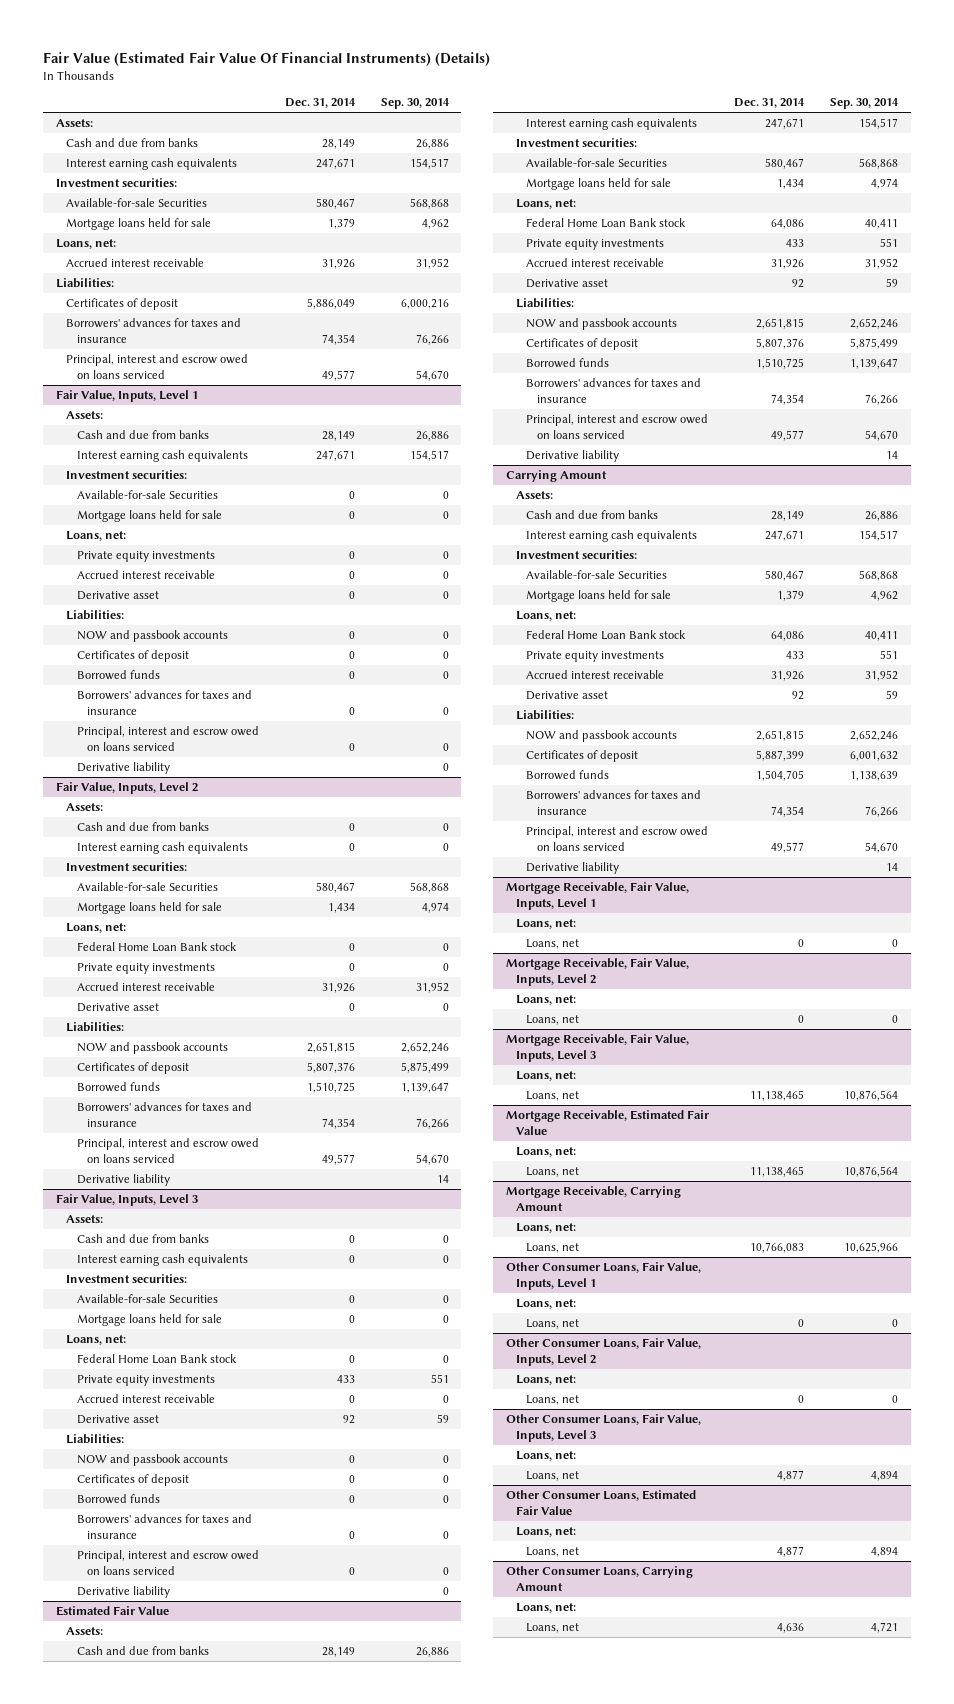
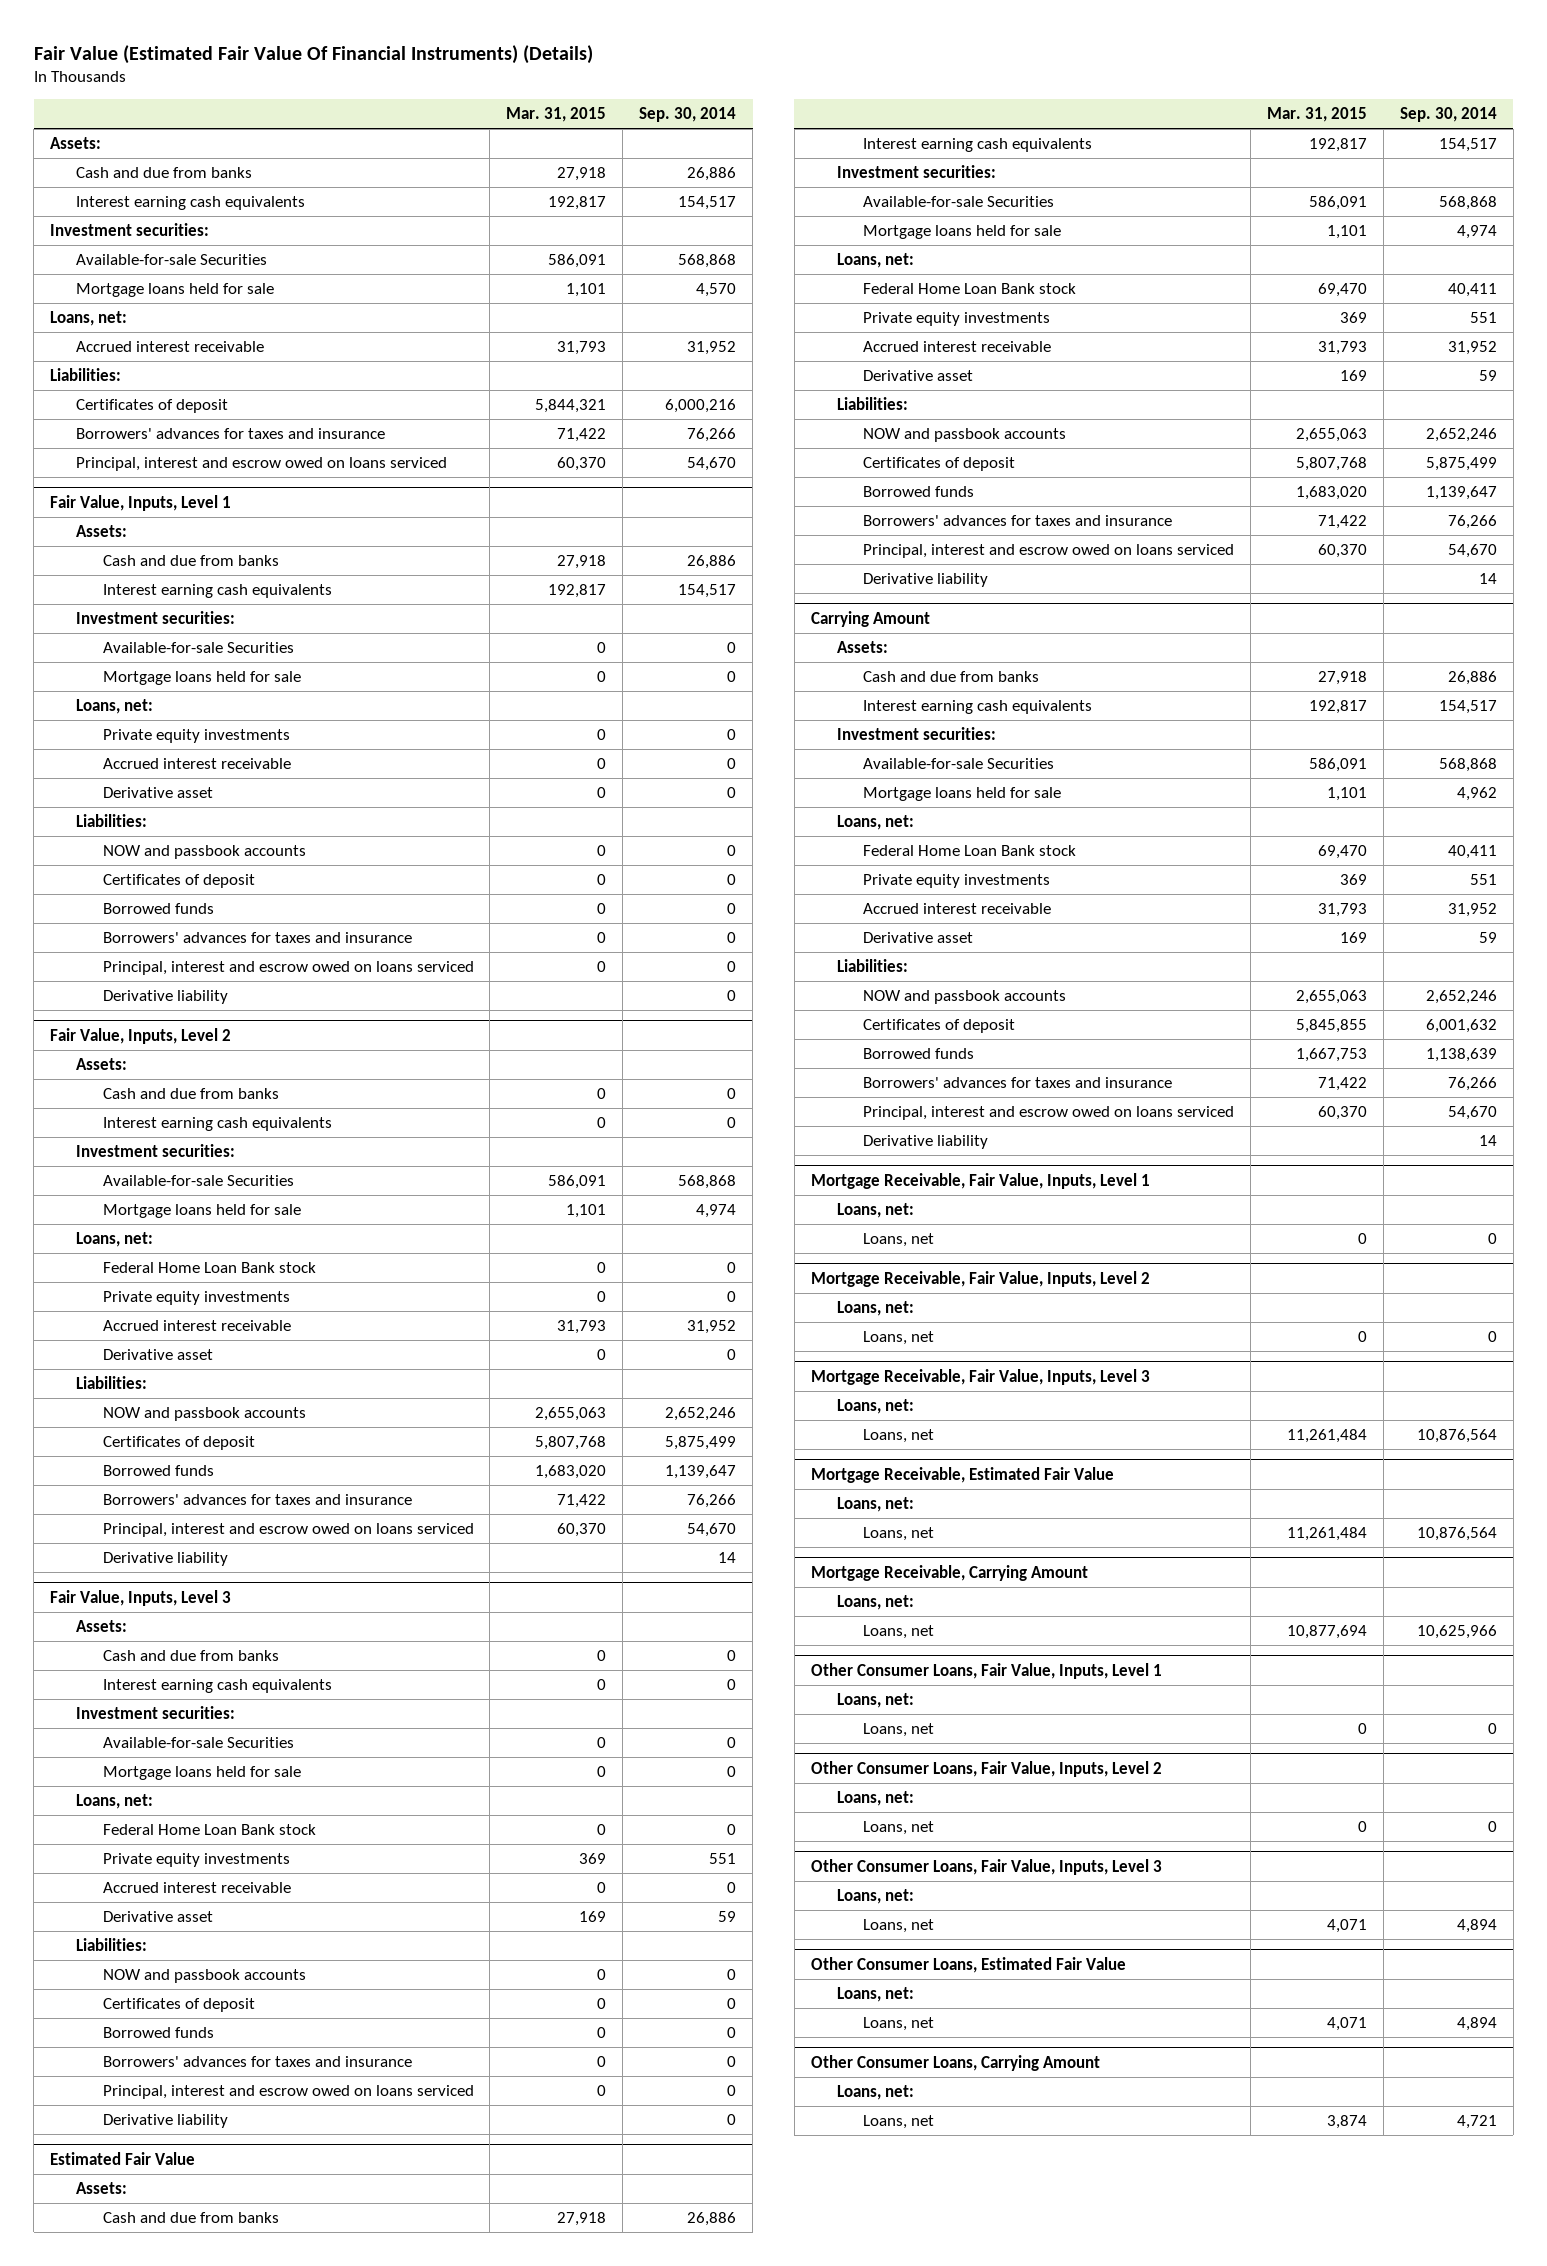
[284,98,356,109] Dec. 31, 2014 -> none
none -> [506,107,607,123] Mar. 31, 2015
[421,219,449,230] 4,962 -> [696,283,737,298] 4,570

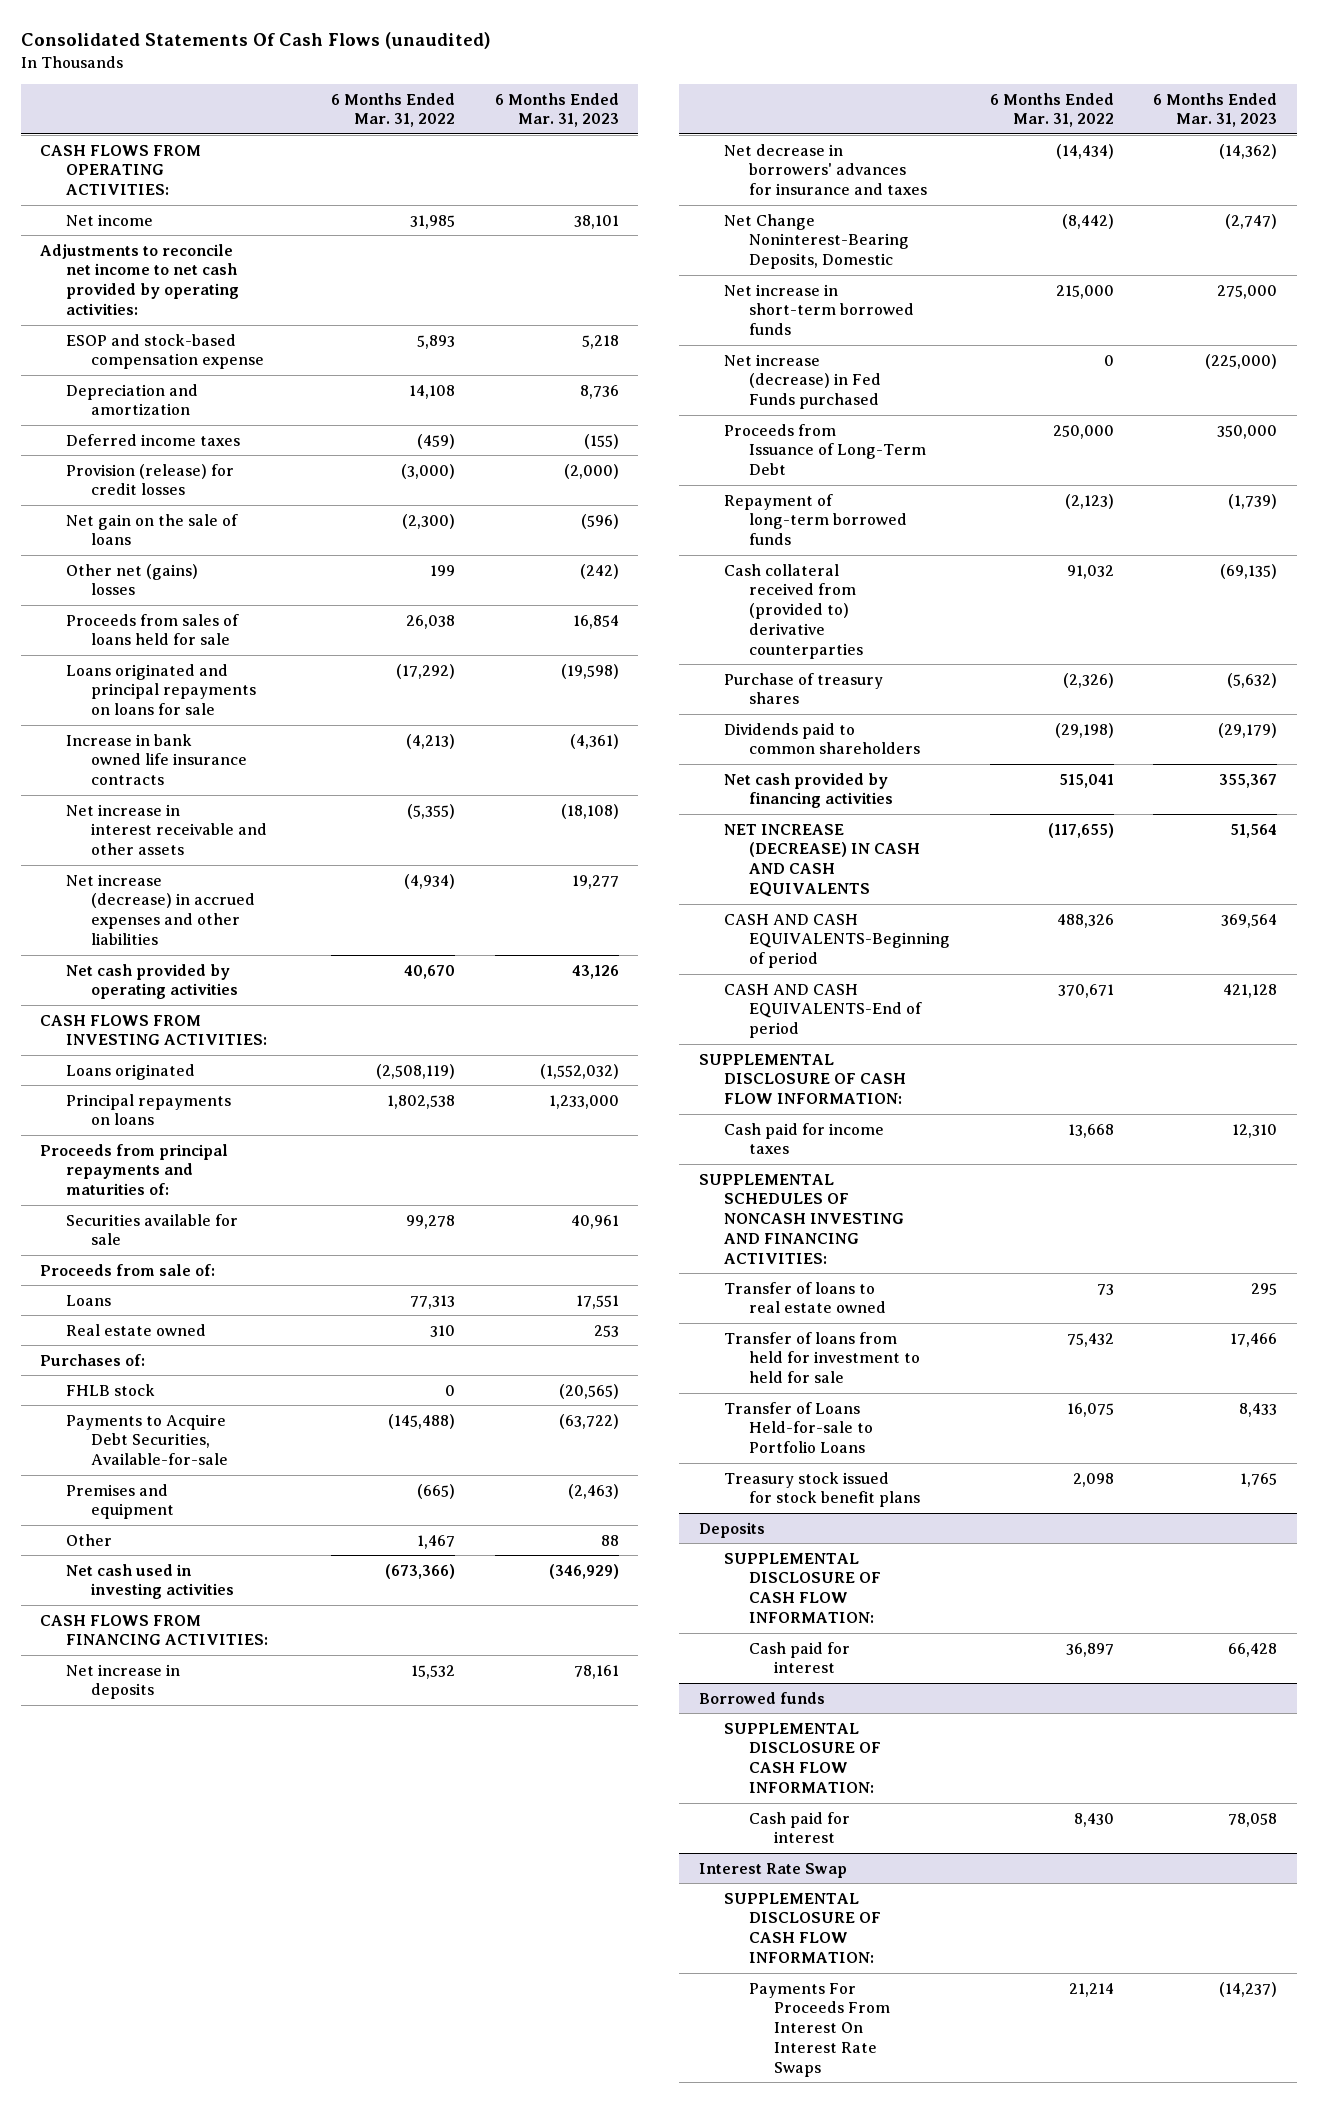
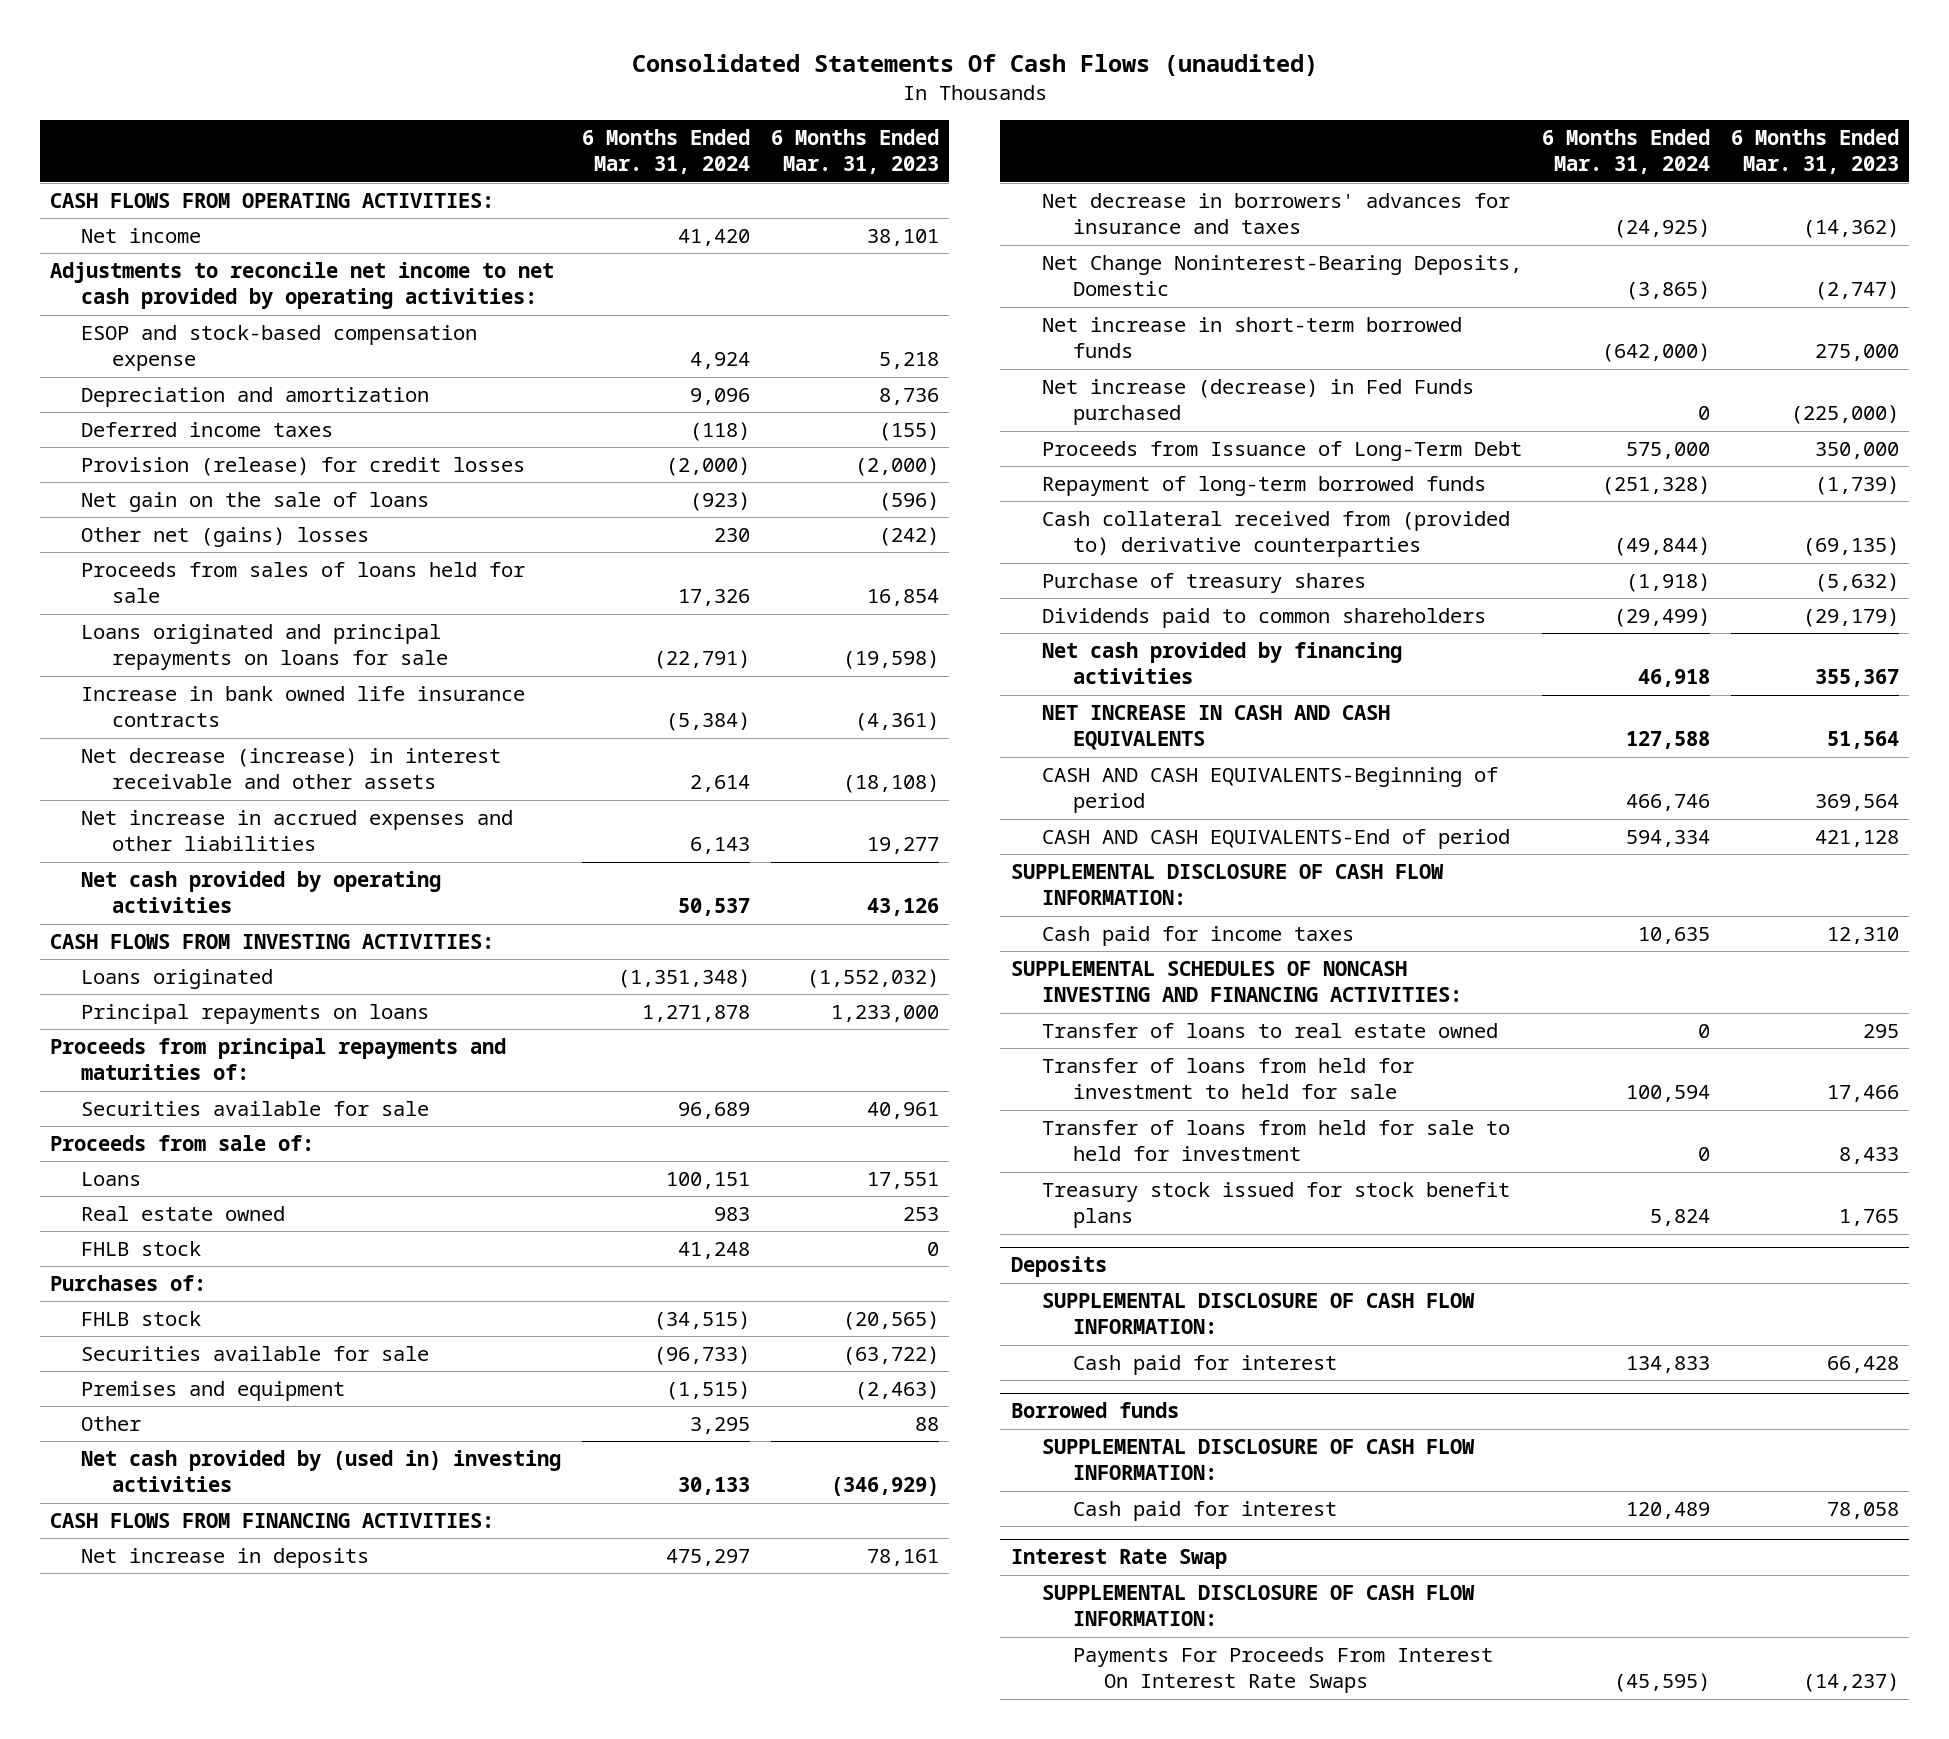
[331,92,456,128] 6 Months Ended Mar. 31, 2022 -> none
none -> [581,129,750,175] 6 Months Ended Mar. 31, 2024
[65,803,267,856] Net increase in interest receivable and other assets -> [81,748,502,790] Net decrease (increase) in interest receivable and other assets
[65,873,255,946] Net increase (decrease) in accrued expenses and other liabilities -> [81,810,514,852] Net increase in accrued expenses and other liabilities
none -> [81,1241,202,1257] FHLB stock
[65,1413,228,1466] Payments to Acquire Debt Securities, Available-for-sale -> [81,1346,430,1362] Securities available for sale
[65,1563,234,1600] Net cash used in investing activities -> [81,1450,562,1493] Net cash provided by (used in) investing activities
[723,823,921,898] NET INCREASE (DECREASE) IN CASH AND CASH EQUIVALENTS -> [1041,705,1390,751] NET INCREASE IN CASH AND CASH EQUIVALENTS
[723,1401,874,1454] Transfer of Loans Held-for-sale to Portfolio Loans -> [1041,1120,1510,1162] Transfer of loans from held for sale to held for investment

